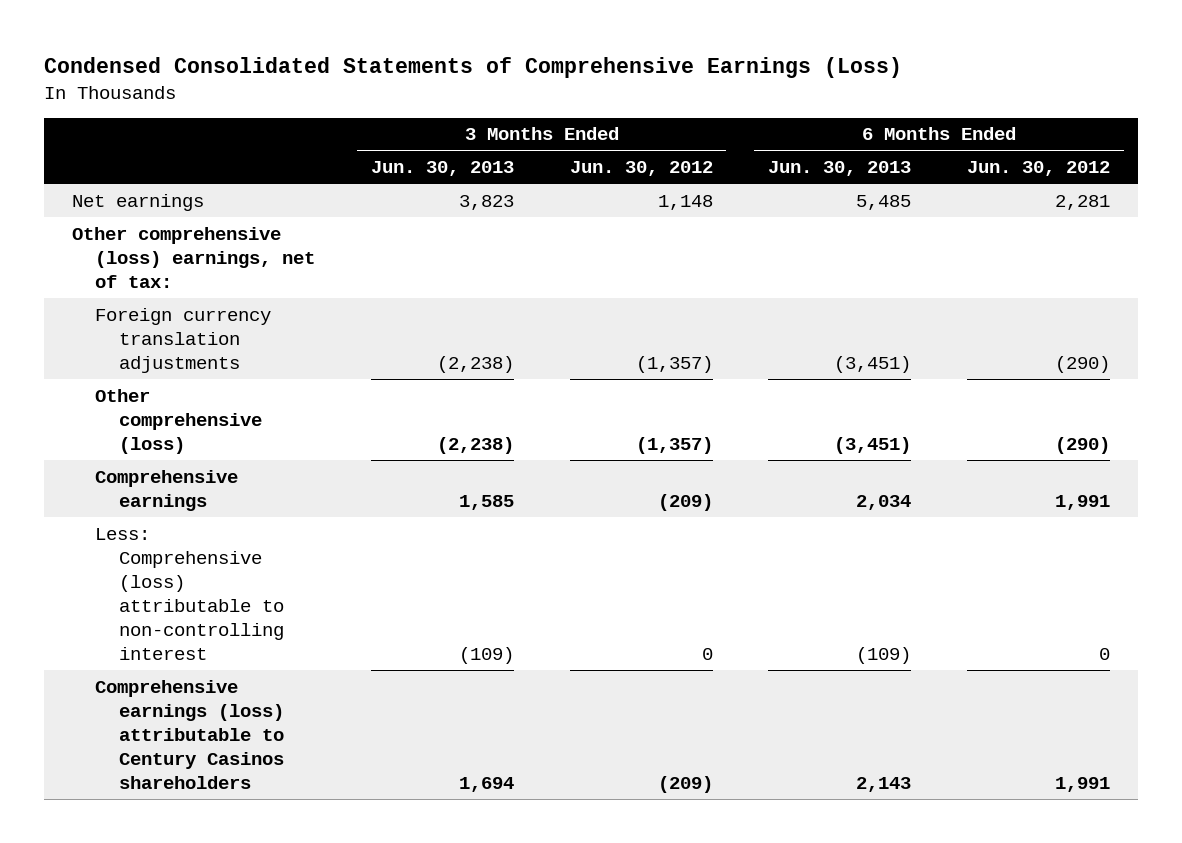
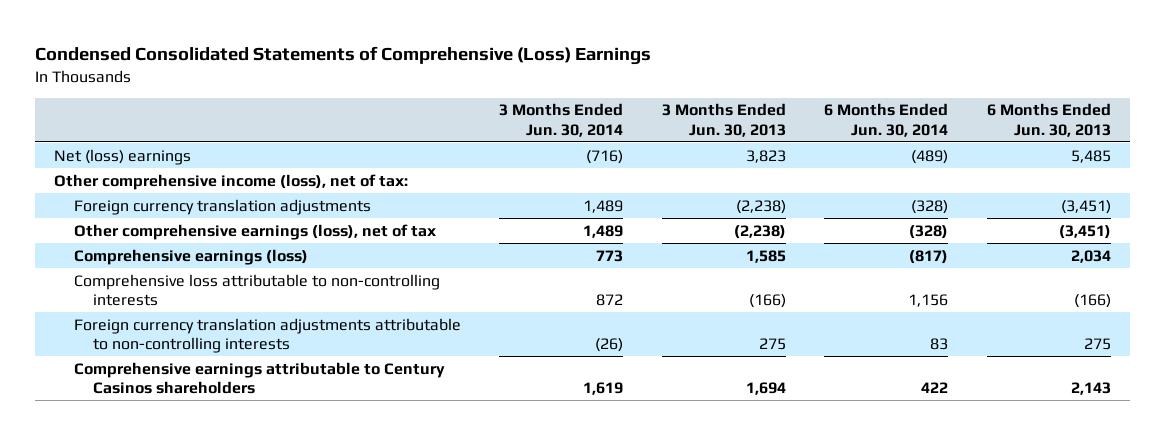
[44,57,903,79] Condensed Consolidated Statements of Comprehensive Earnings (Loss) -> [34,45,651,65] Condensed Consolidated Statements of Comprehensive (Loss) Earnings
[569,161,713,177] Jun. 30, 2012 -> none
[966,161,1110,177] Jun. 30, 2012 -> none
none -> [499,103,624,137] 3 Months Ended Jun. 30, 2014
none -> [824,103,949,137] 6 Months Ended Jun. 30, 2014
[72,193,205,211] Net earnings -> [54,148,192,165] Net (loss) earnings
[72,226,316,288] Other comprehensive (loss) earnings, net of tax: -> [54,173,409,190] Other comprehensive income (loss), net of tax:
[95,388,262,454] Other comprehensive (loss) -> [73,223,436,240] Other comprehensive earnings (loss), net of tax
[95,469,239,511] Comprehensive earnings -> [73,248,308,265] Comprehensive earnings (loss)
[95,527,284,661] Less: Comprehensive (loss) attributable to non-controlling interest -> [73,273,440,306] Comprehensive loss attributable to non-controlling interests
[458,647,514,665] (109) -> [748,293,786,308] (166)
[856,647,912,665] (109) -> [1073,293,1111,308] (166)
none -> [73,317,461,353] Foreign currency translation adjustments attributable to non-controlling interests
[95,679,284,790] Comprehensive earnings (loss) attributable to Century Casinos shareholders -> [73,361,445,394] Comprehensive earnings attributable to Century Casinos shareholders

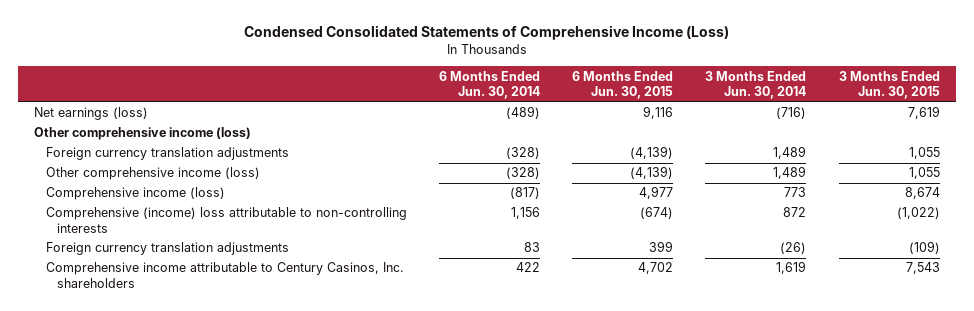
[34,45,651,65] Condensed Consolidated Statements of Comprehensive (Loss) Earnings -> [243,25,729,41] Condensed Consolidated Statements of Comprehensive Income (Loss)
[661,103,786,137] 3 Months Ended Jun. 30, 2013 -> none
[986,103,1111,137] 6 Months Ended Jun. 30, 2013 -> none
none -> [572,70,674,100] 6 Months Ended Jun. 30, 2015
none -> [838,70,940,100] 3 Months Ended Jun. 30, 2015
[54,148,192,165] Net (loss) earnings -> [34,107,149,121] Net earnings (loss)
[54,173,409,190] Other comprehensive income (loss), net of tax: -> [34,127,252,141] Other comprehensive income (loss)
[73,223,436,240] Other comprehensive earnings (loss), net of tax -> [45,167,260,181] Other comprehensive income (loss)
[73,248,308,265] Comprehensive earnings (loss) -> [45,187,225,201] Comprehensive income (loss)
[73,273,440,306] Comprehensive loss attributable to non-controlling interests -> [45,207,407,234] Comprehensive (income) loss attributable to non-controlling interests
[73,317,461,353] Foreign currency translation adjustments attributable to non-controlling interests -> [45,242,289,256] Foreign currency translation adjustments
[73,361,445,394] Comprehensive earnings attributable to Century Casinos shareholders -> [45,262,404,289] Comprehensive income attributable to Century Casinos, Inc. shareholders

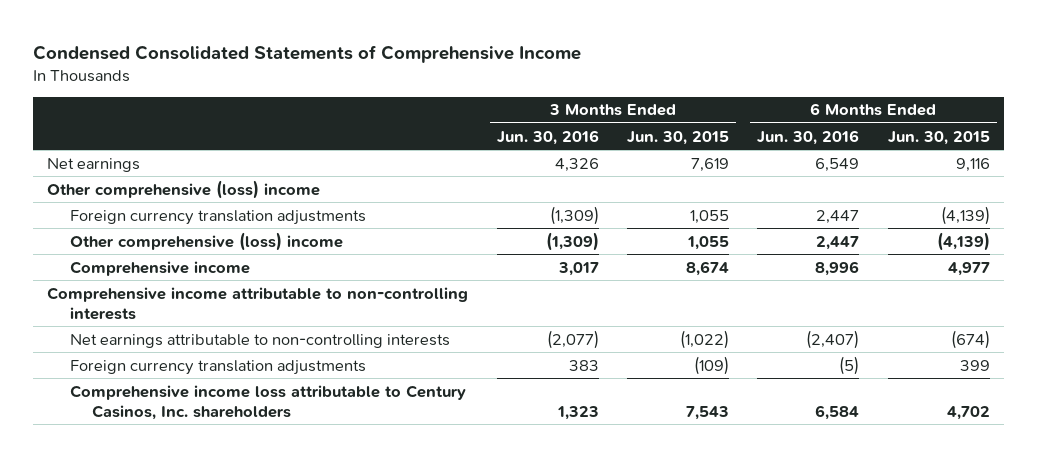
[243,25,729,41] Condensed Consolidated Statements of Comprehensive Income (Loss) -> [33,44,582,63] Condensed Consolidated Statements of Comprehensive Income
[438,70,540,100] 6 Months Ended Jun. 30, 2014 -> none
[705,70,807,100] 3 Months Ended Jun. 30, 2014 -> none
none -> [496,129,599,145] Jun. 30, 2016
none -> [757,129,860,145] Jun. 30, 2016
[34,107,149,121] Net earnings (loss) -> [47,157,141,172] Net earnings
[34,127,252,141] Other comprehensive income (loss) -> [47,179,321,199] Other comprehensive (loss) income
[45,167,260,181] Other comprehensive income (loss) -> [69,231,343,251] Other comprehensive (loss) income
[45,187,225,201] Comprehensive income (loss) -> [69,260,250,276] Comprehensive income
none -> [47,286,469,320] Comprehensive income attributable to non-controlling interests
[45,207,407,234] Comprehensive (income) loss attributable to non-controlling interests -> [69,333,450,348] Net earnings attributable to non-controlling interests
[45,262,404,289] Comprehensive income attributable to Century Casinos, Inc. shareholders -> [69,384,466,420] Comprehensive income loss attributable to Century Casinos, Inc. shareholders

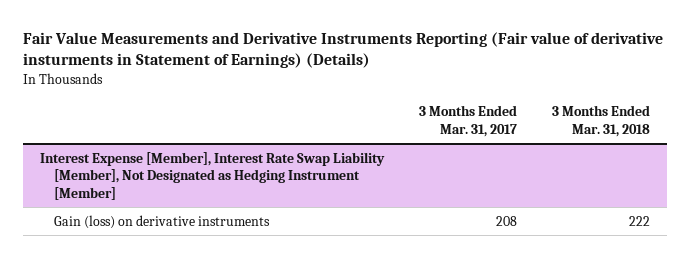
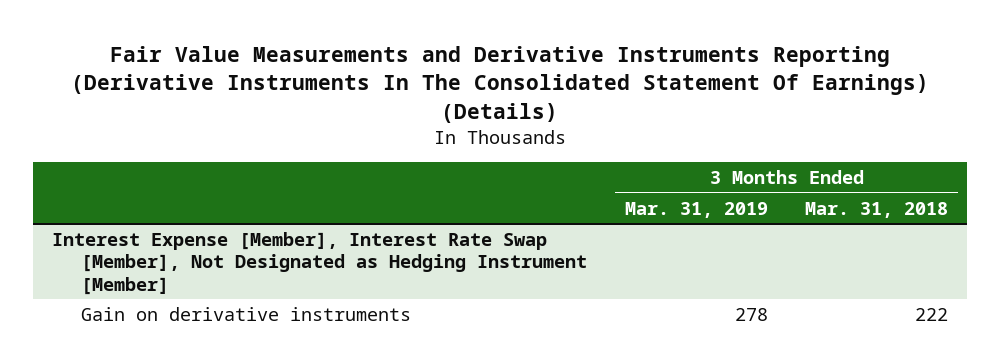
[23,32,664,69] Fair Value Measurements and Derivative Instruments Reporting (Fair value of derivative insturments in Statement of Earnings) (Details) -> [71,45,930,123] Fair Value Measurements and Derivative Instruments Reporting (Derivative Instruments In The Consolidated Statement Of Earnings) (Details)
[419,105,518,137] 3 Months Ended Mar. 31, 2017 -> none
none -> [624,201,768,218] Mar. 31, 2019
[40,151,386,200] Interest Expense [Member], Interest Rate Swap Liability [Member], Not Designated as Hedging Instrument [Member] -> [51,231,587,295] Interest Expense [Member], Interest Rate Swap [Member], Not Designated as Hedging Instrument [Member]
[53,214,270,229] Gain (loss) on derivative instruments -> [80,306,411,321] Gain on derivative instruments

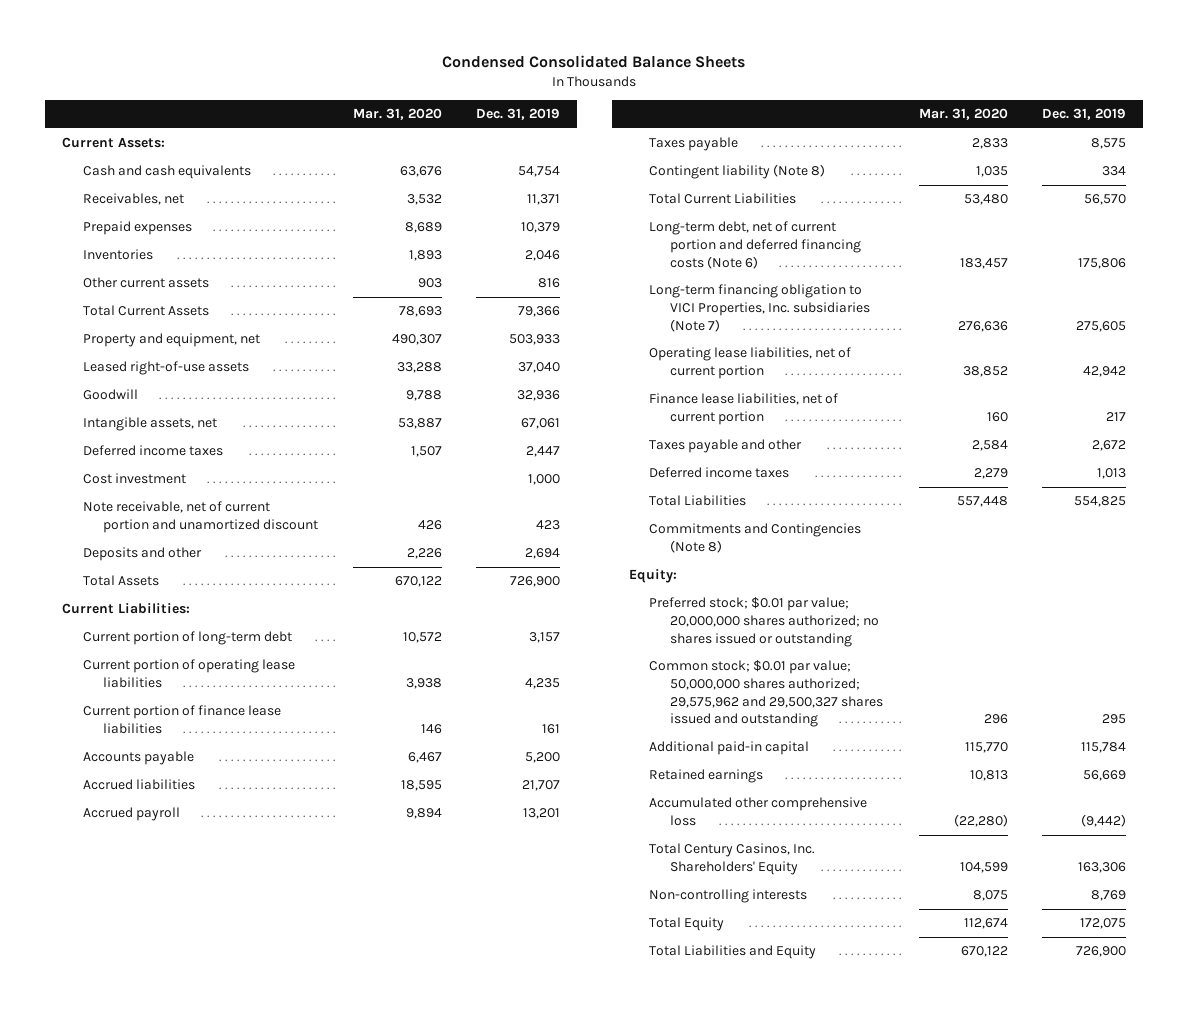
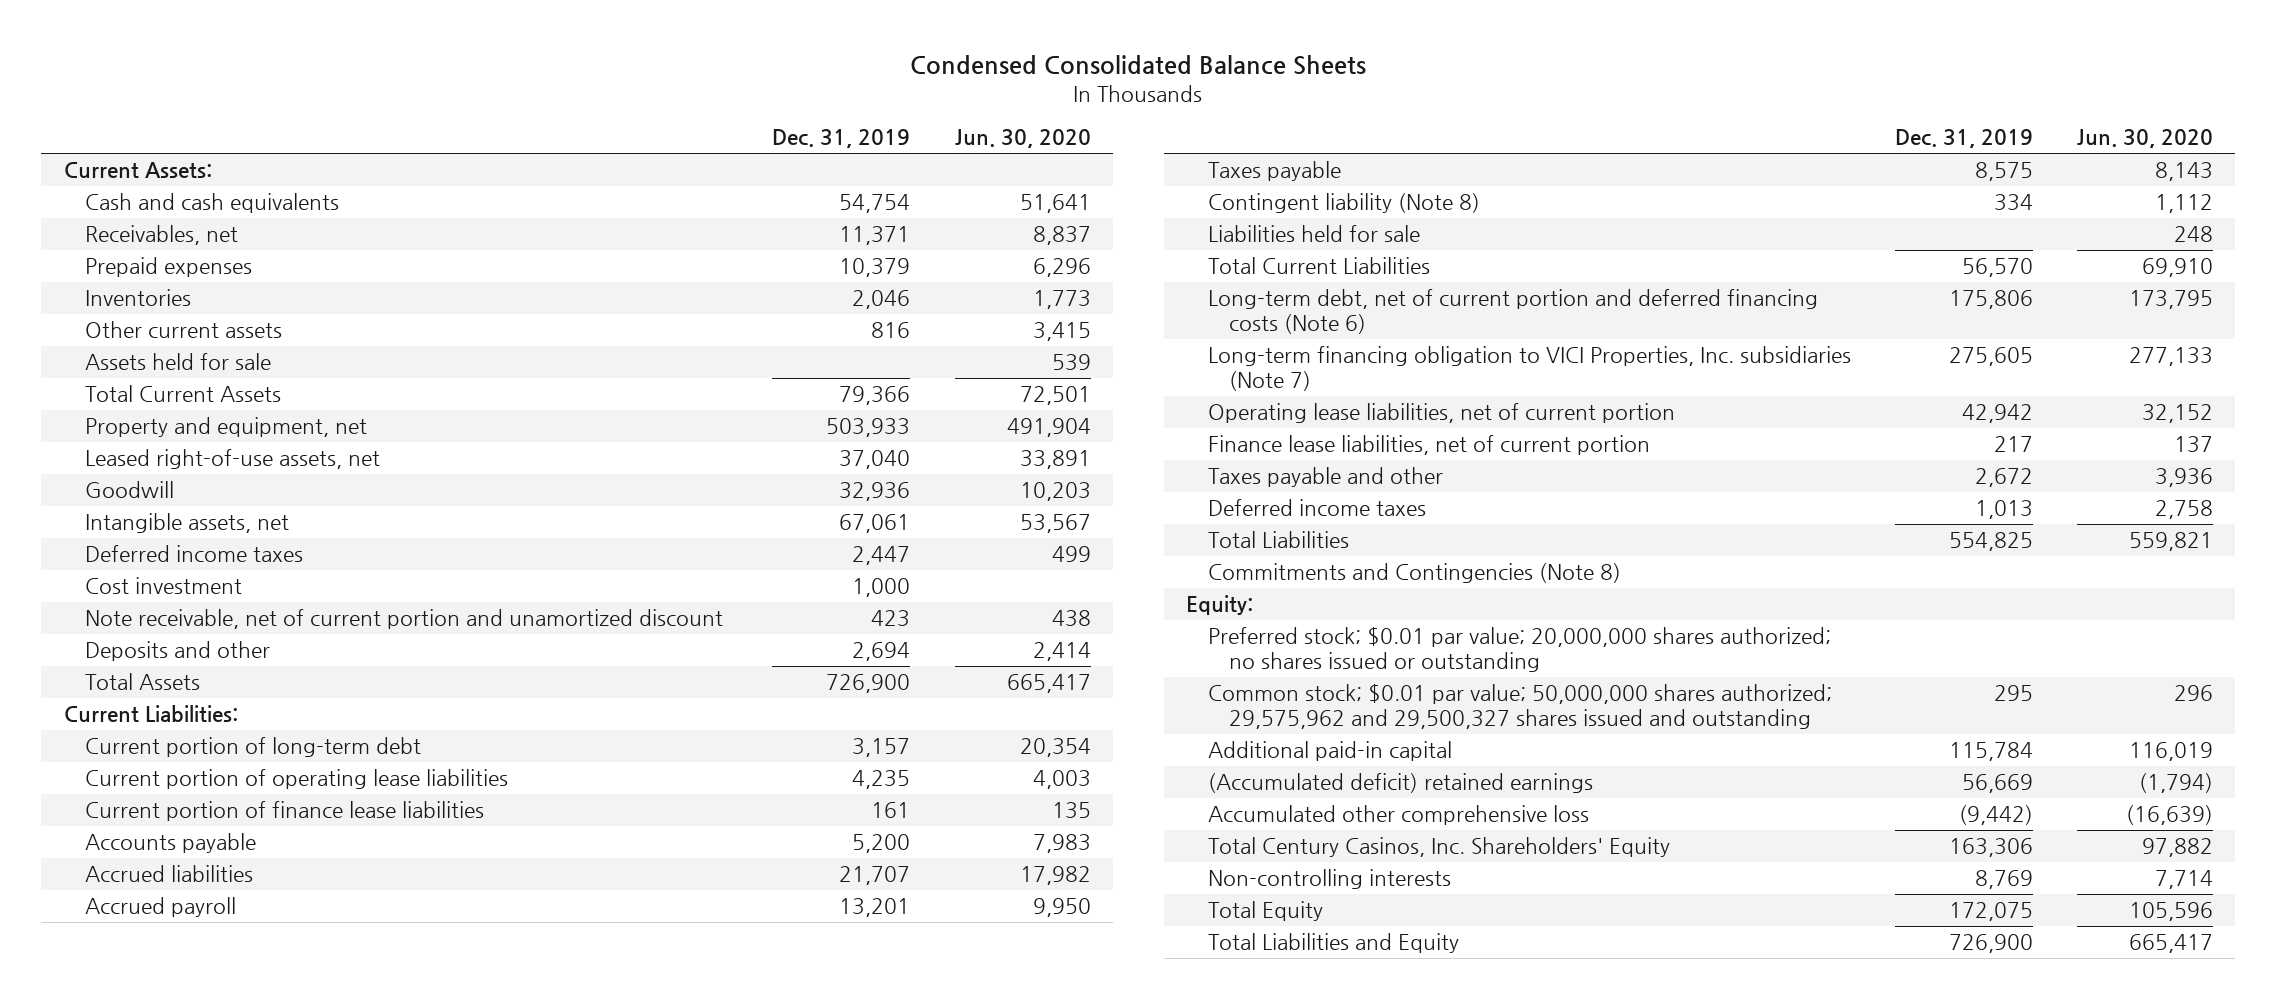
[352,108,442,121] Mar. 31, 2020 -> none
none -> [954,129,1091,149] Jun. 30, 2020
none -> [85,353,272,371] Assets held for sale
[82,361,249,376] Leased right-of-use assets -> [85,449,381,470] Leased right-of-use assets, net
none -> [1207,225,1420,243] Liabilities held for sale
[649,769,764,784] Retained earnings -> [1207,773,1593,794] (Accumulated deficit) retained earnings

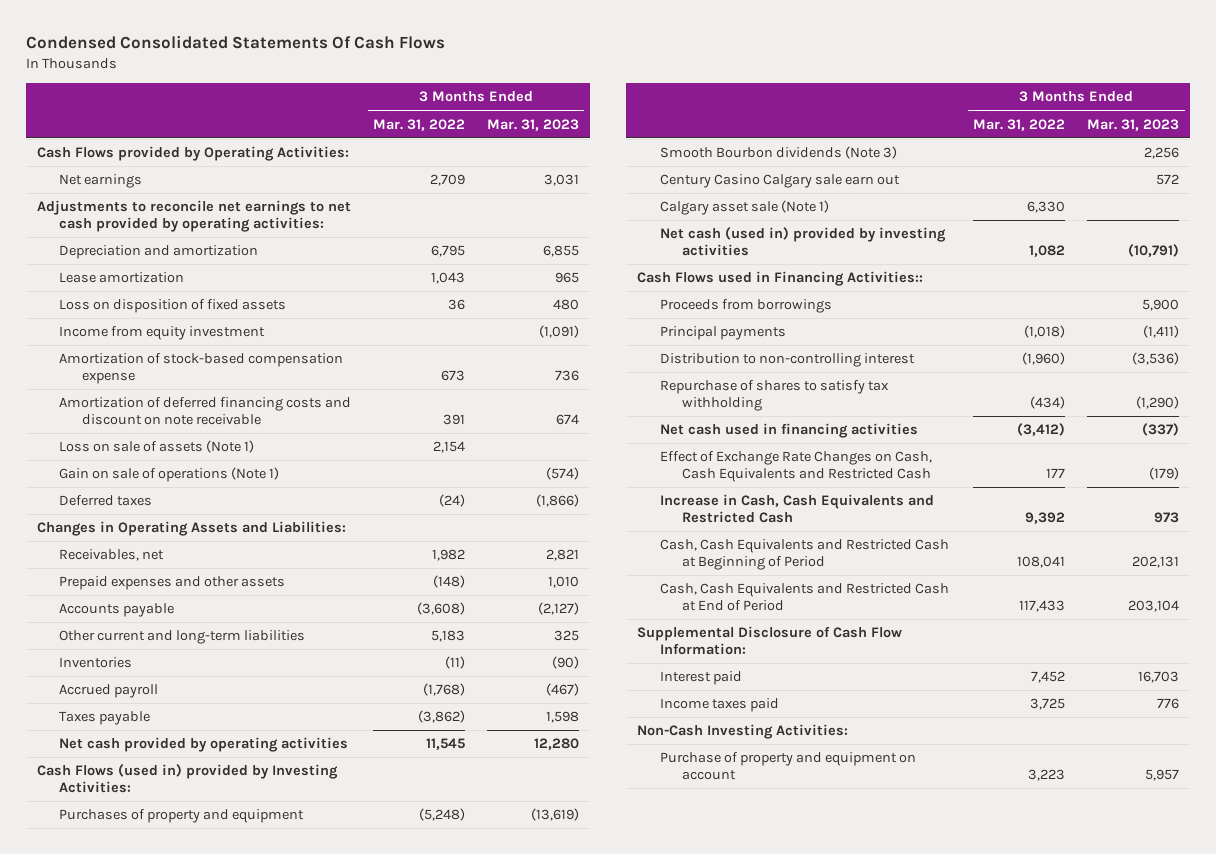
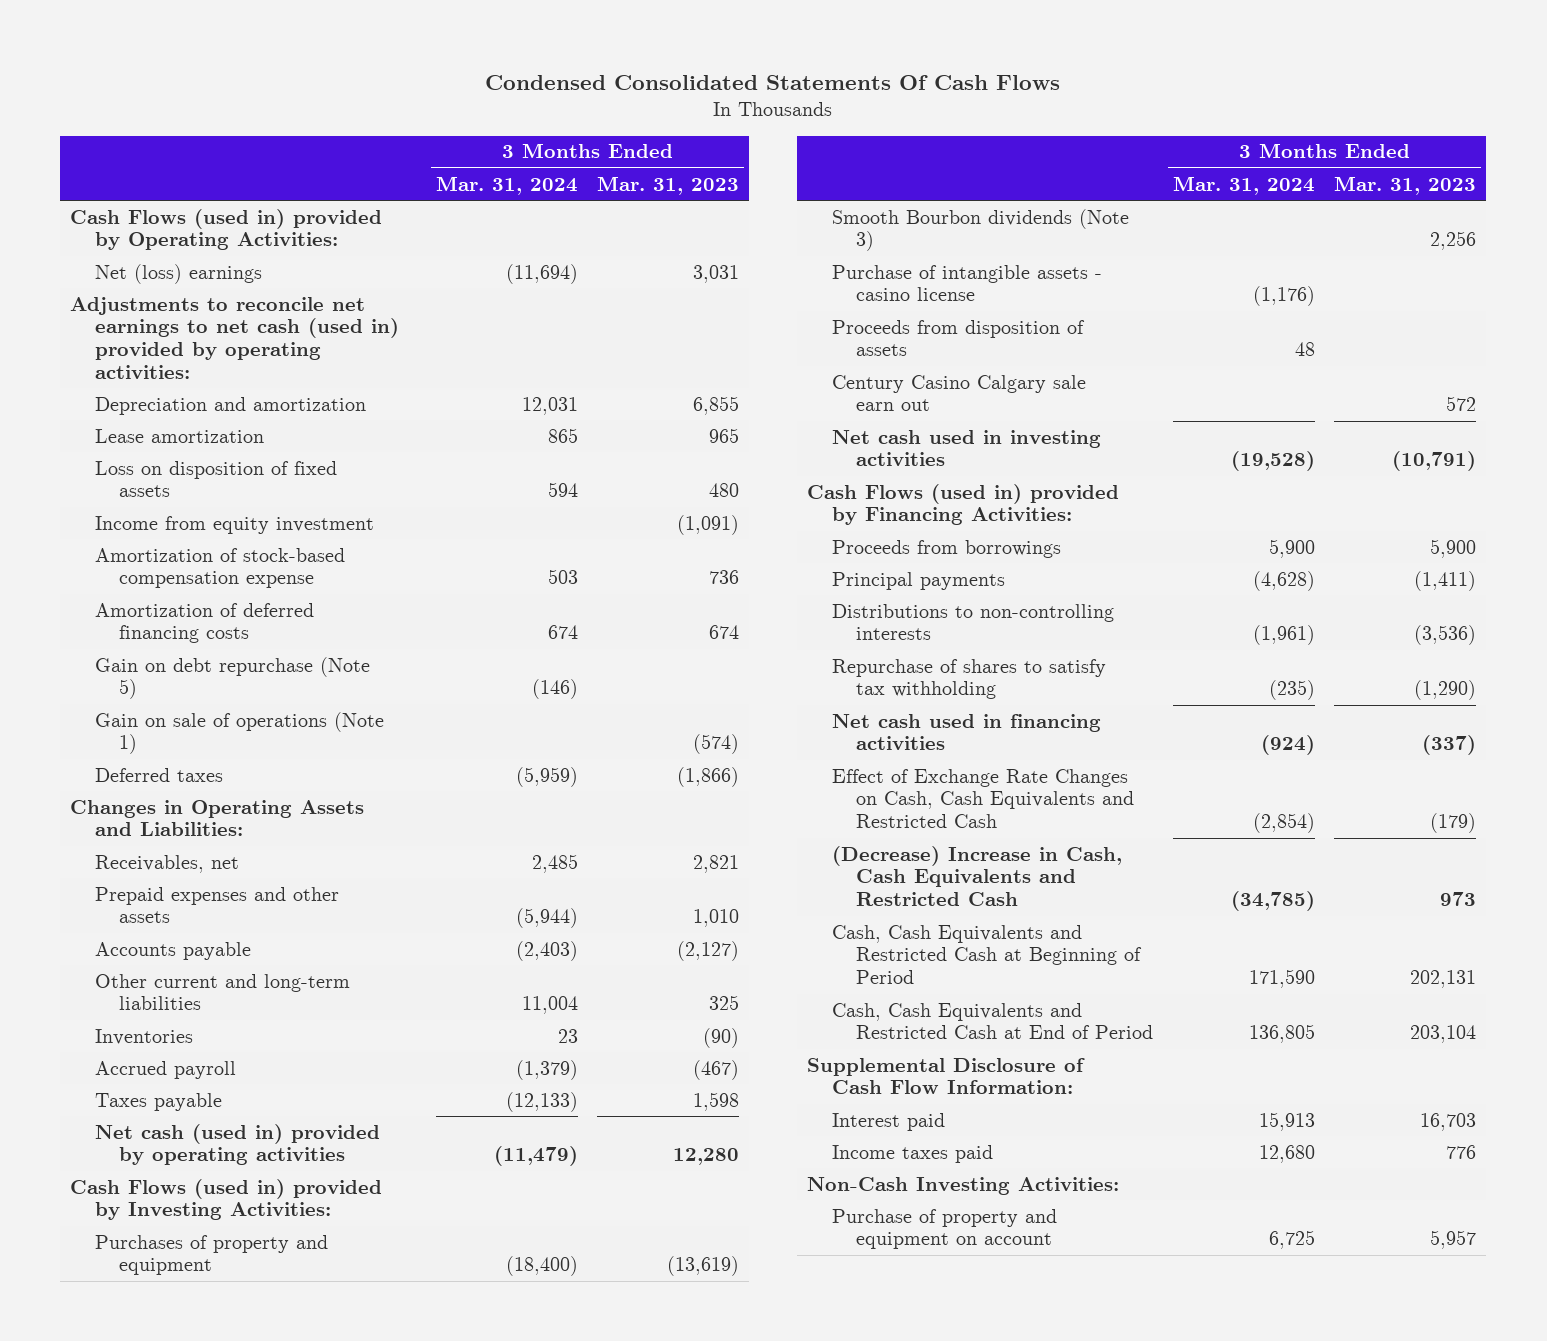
[373,118,466,131] Mar. 31, 2022 -> none
none -> [435,175,578,195] Mar. 31, 2024
[36,146,349,162] Cash Flows provided by Operating Activities: -> [70,208,383,251] Cash Flows (used in) provided by Operating Activities:
[59,174,143,189] Net earnings -> [94,263,262,284] Net (loss) earnings
[36,200,351,233] Adjustments to reconcile net earnings to net cash provided by operating activities: -> [70,296,399,379] Adjustments to reconcile net earnings to net cash (used in) provided by operating activities:
[59,440,255,454] Loss on sale of assets (Note 1) -> none
[59,397,352,426] Amortization of deferred financing costs and discount on note receivable -> [94,602,314,644] Amortization of deferred financing costs
none -> [94,656,370,700] Gain on debt repurchase (Note 5)
[59,737,349,753] Net cash provided by operating activities -> [94,1123,380,1166] Net cash (used in) provided by operating activities
none -> [831,264,1102,302] Purchase of intangible assets - casino license
none -> [831,319,1085,357] Proceeds from disposition of assets
[659,200,829,216] Calgary asset sale (Note 1) -> none
[659,227,946,257] Net cash (used in) provided by investing activities -> [831,429,1101,467] Net cash used in investing activities
[637,271,924,287] Cash Flows used in Financing Activities:: -> [807,483,1120,526] Cash Flows (used in) provided by Financing Activities:
[659,353,915,368] Distribution to non-controlling interest -> [831,603,1114,641] Distributions to non-controlling interests
[659,494,934,524] Increase in Cash, Cash Equivalents and Restricted Cash -> [831,845,1122,907] (Decrease) Increase in Cash, Cash Equivalents and Restricted Cash

